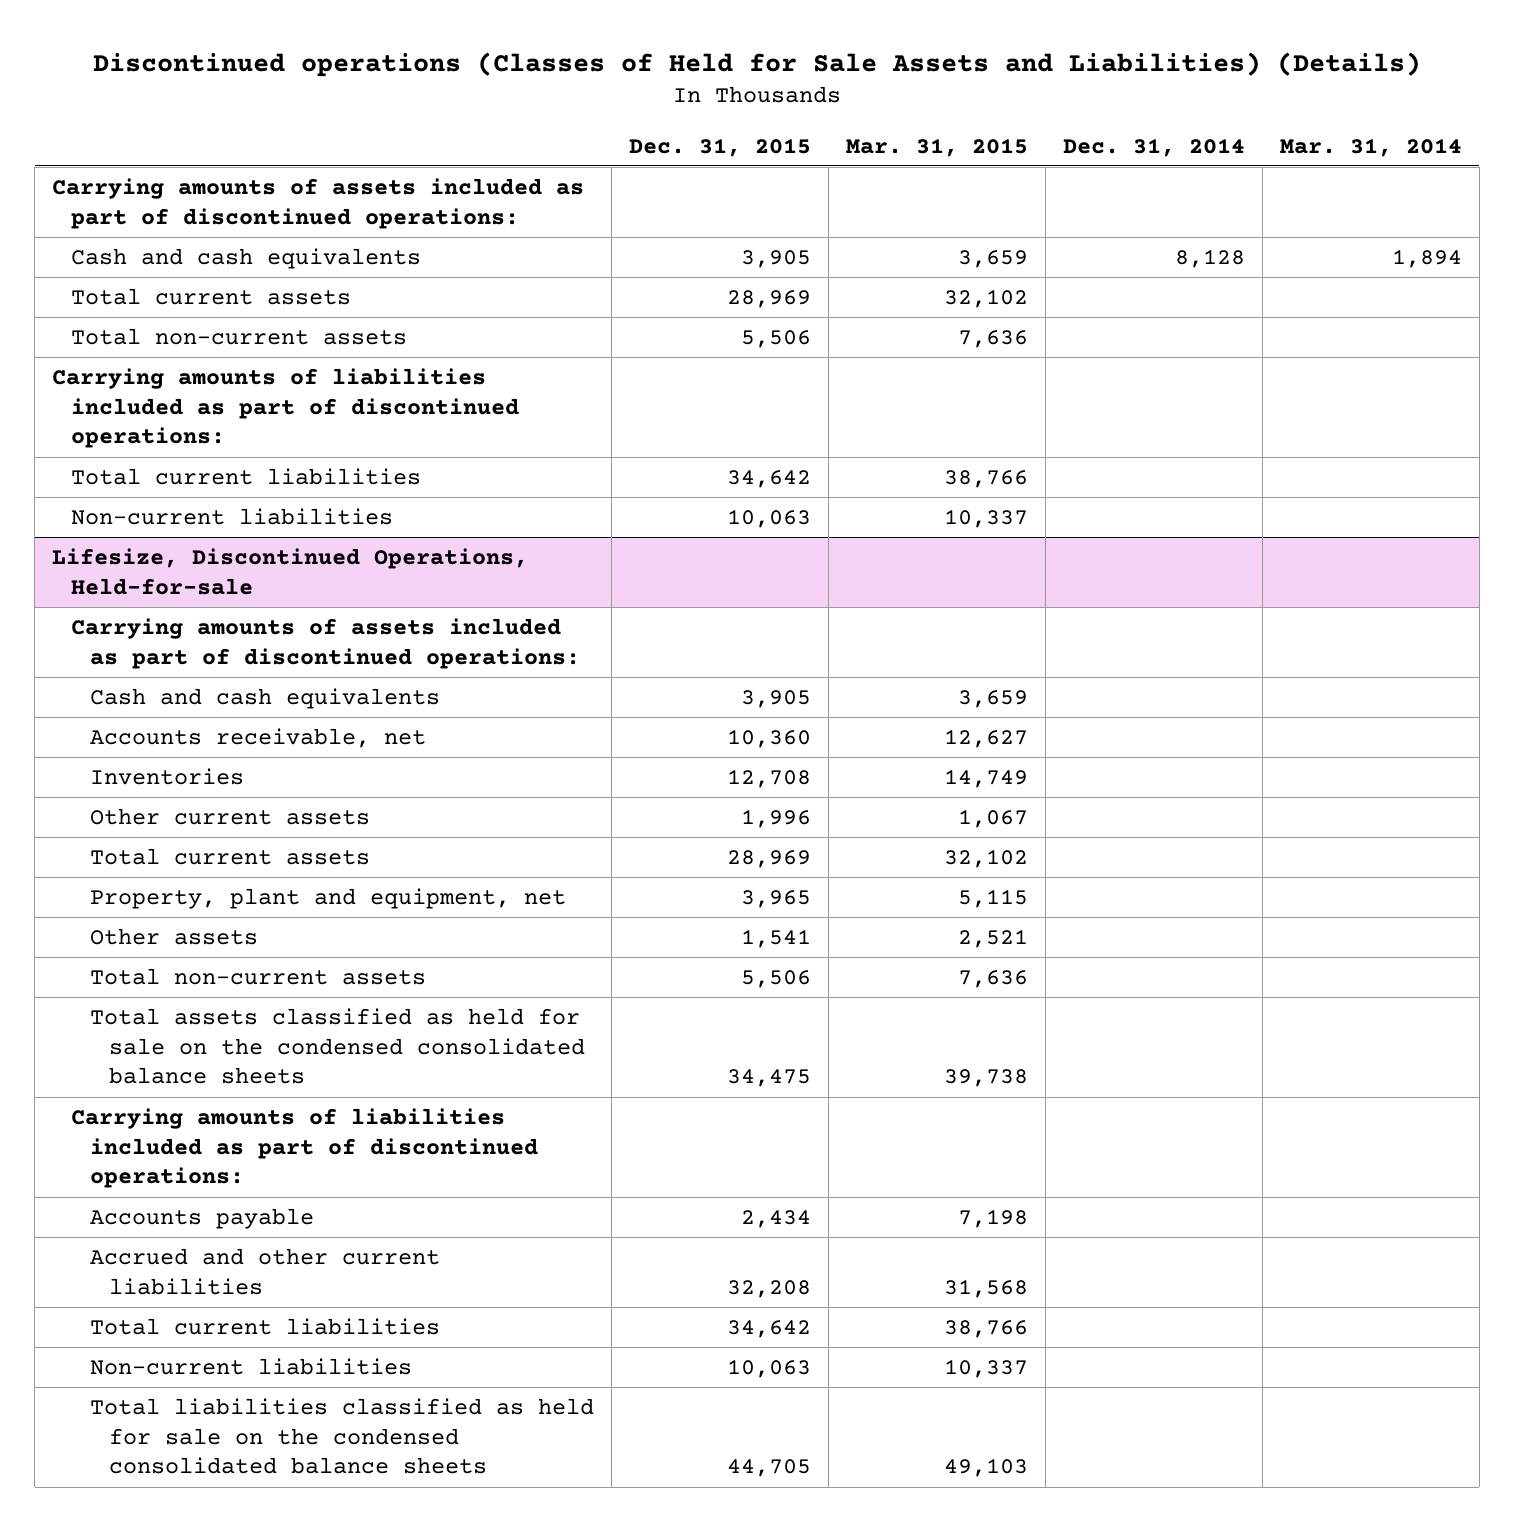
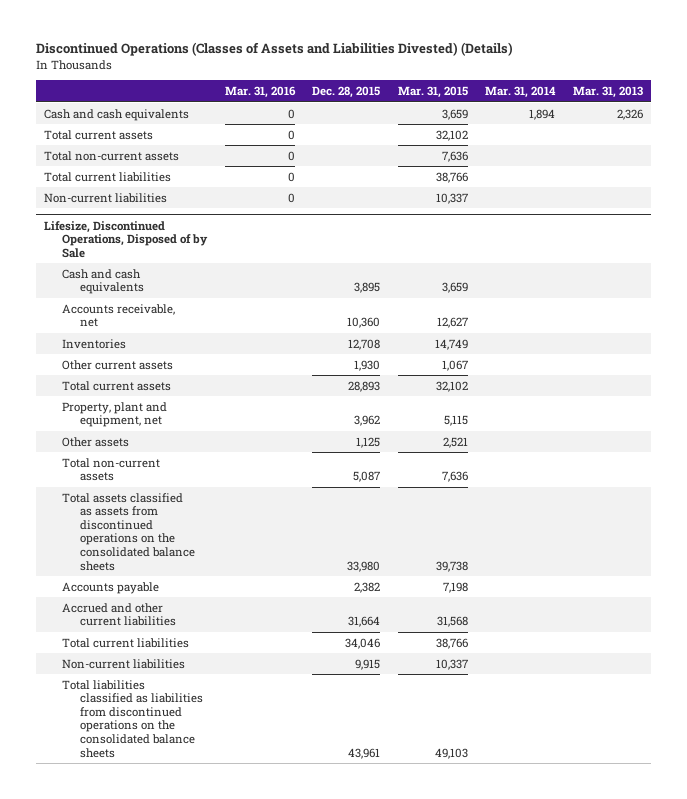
[93,52,1422,78] Discontinued operations (Classes of Held for Sale Assets and Liabilities) (Details) -> [35,42,513,57] Discontinued Operations (Classes of Assets and Liabilities Divested) (Details)
[629,137,812,157] Dec. 31, 2015 -> none
[1062,137,1245,157] Dec. 31, 2014 -> none
none -> [224,86,296,99] Mar. 31, 2016
none -> [312,86,381,99] Dec. 28, 2015
none -> [572,86,643,99] Mar. 31, 2013
[52,177,585,229] Carrying amounts of assets included as part of discontinued operations: -> none
[52,367,520,449] Carrying amounts of liabilities included as part of discontinued operations: -> none
[52,547,529,595] Lifesize, Discontinued Operations, Held-for-sale -> none
[71,617,581,669] Carrying amounts of assets included as part of discontinued operations: -> none
none -> [44,220,209,258] Lifesize, Discontinued Operations, Disposed of by Sale
[71,1107,539,1189] Carrying amounts of liabilities included as part of discontinued operations: -> none
[90,1007,586,1085] Total assets classified as held for sale on the condensed consolidated balance sheets -> [62,492,196,571] Total assets classified as assets from discontinued operations on the consolidated balance sheets
[90,1397,595,1475] Total liabilities classified as held for sale on the condensed consolidated balance sheets -> [62,679,204,758] Total liabilities classified as liabilities from discontinued operations on the consolidated balance sheets

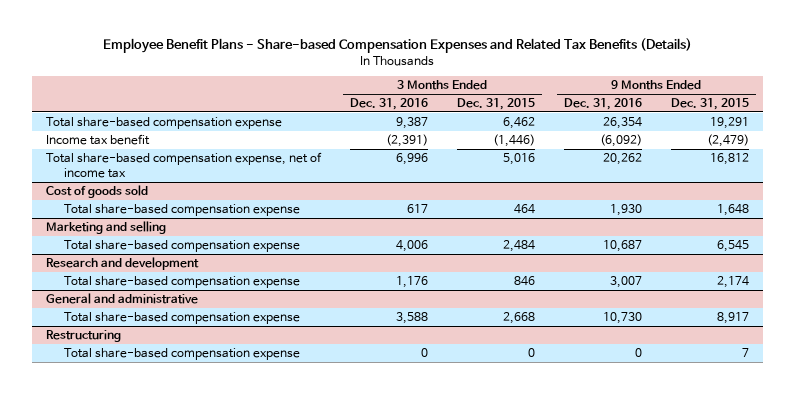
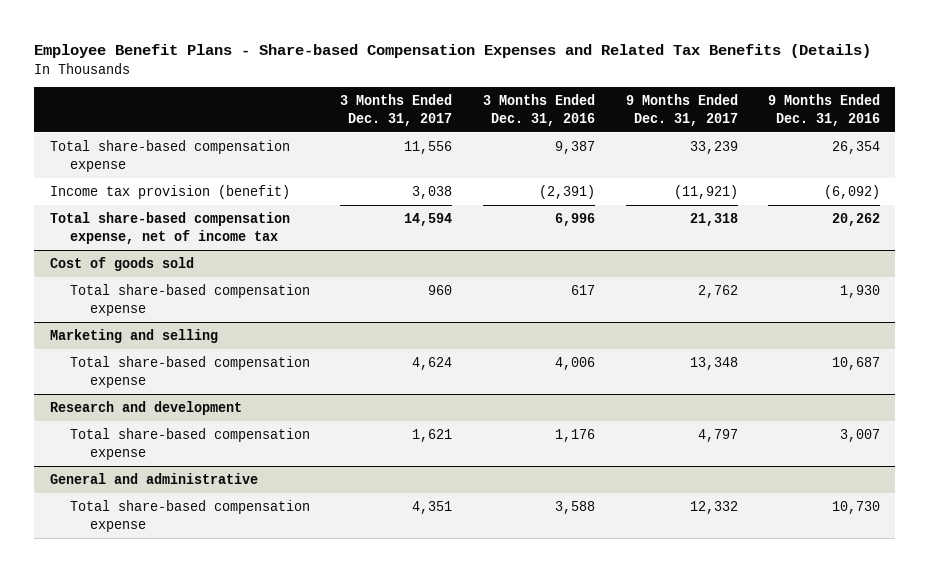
[456,98,535,111] Dec. 31, 2015 -> none
[670,98,749,111] Dec. 31, 2015 -> none
none -> [340,94,453,126] 3 Months Ended Dec. 31, 2017
none -> [625,94,738,126] 9 Months Ended Dec. 31, 2017
[46,134,151,146] Income tax benefit -> [49,185,290,200] Income tax provision (benefit)
[46,330,122,343] Restructuring -> none
[64,348,301,361] Total share-based compensation expense -> none

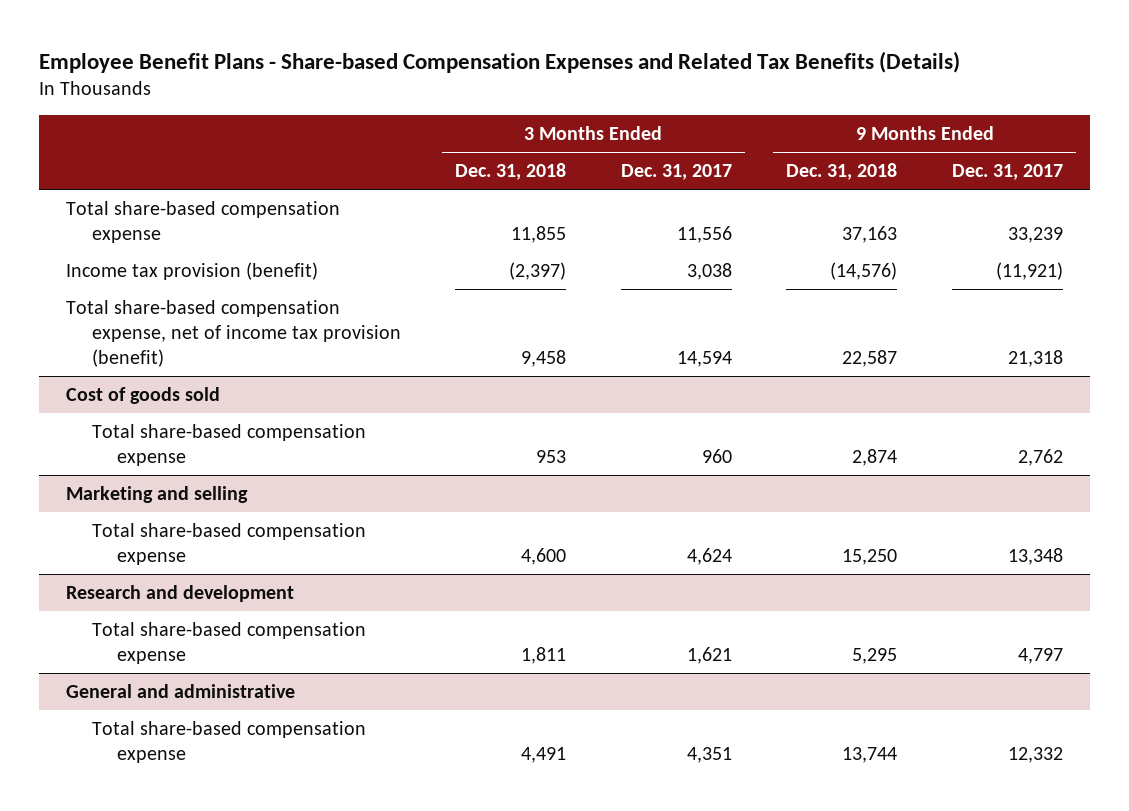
[482,94,595,126] 3 Months Ended Dec. 31, 2016 -> none
[768,94,881,126] 9 Months Ended Dec. 31, 2016 -> none
none -> [455,162,567,180] Dec. 31, 2018
none -> [786,162,898,180] Dec. 31, 2018
[49,212,290,244] Total share-based compensation expense, net of income tax -> [66,299,401,368] Total share-based compensation expense, net of income tax provision (benefit)

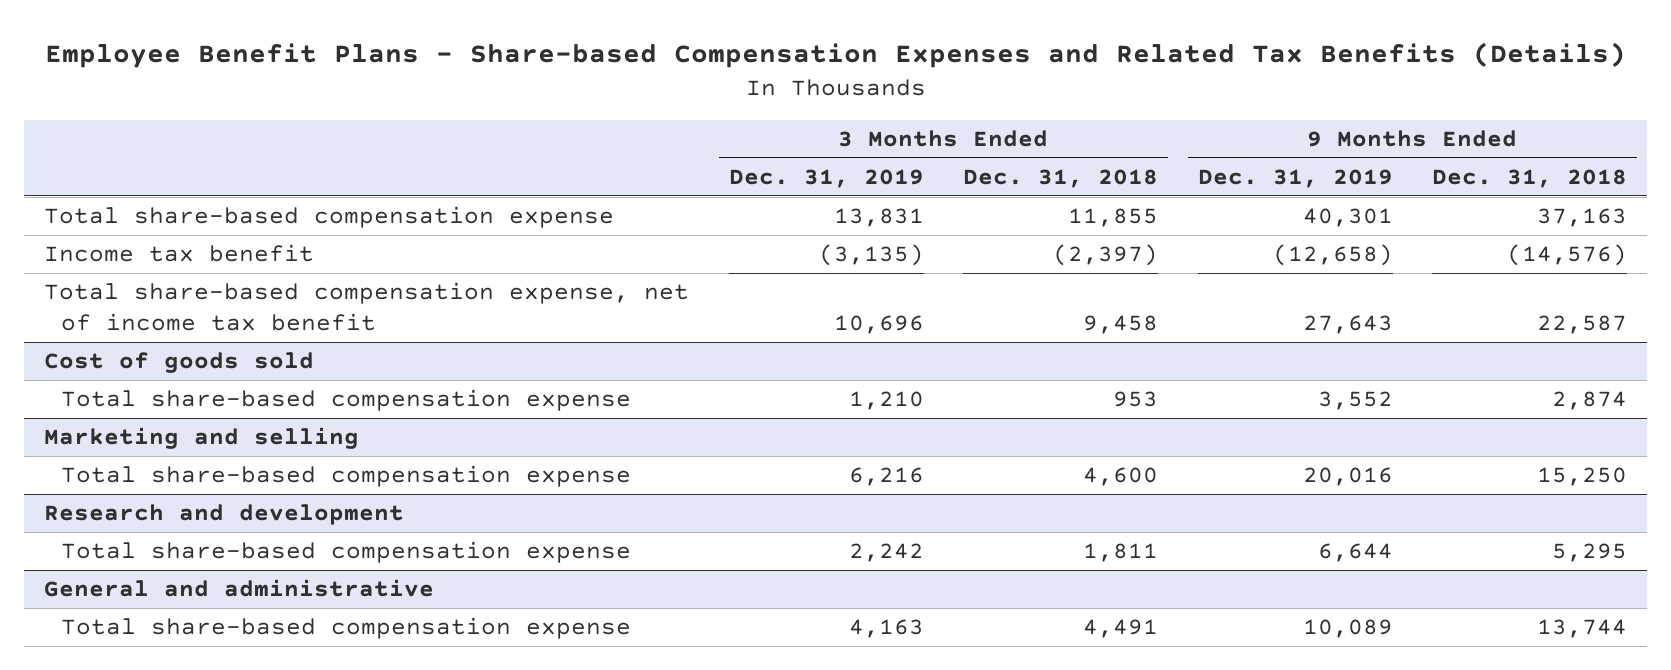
[620,163,732,180] Dec. 31, 2017 -> none
[951,163,1063,180] Dec. 31, 2017 -> none
none -> [728,169,924,189] Dec. 31, 2019
none -> [1197,169,1393,189] Dec. 31, 2019
[66,261,319,280] Income tax provision (benefit) -> [44,244,315,263] Income tax benefit
[66,299,401,368] Total share-based compensation expense, net of income tax provision (benefit) -> [44,282,690,332] Total share-based compensation expense, net of income tax benefit

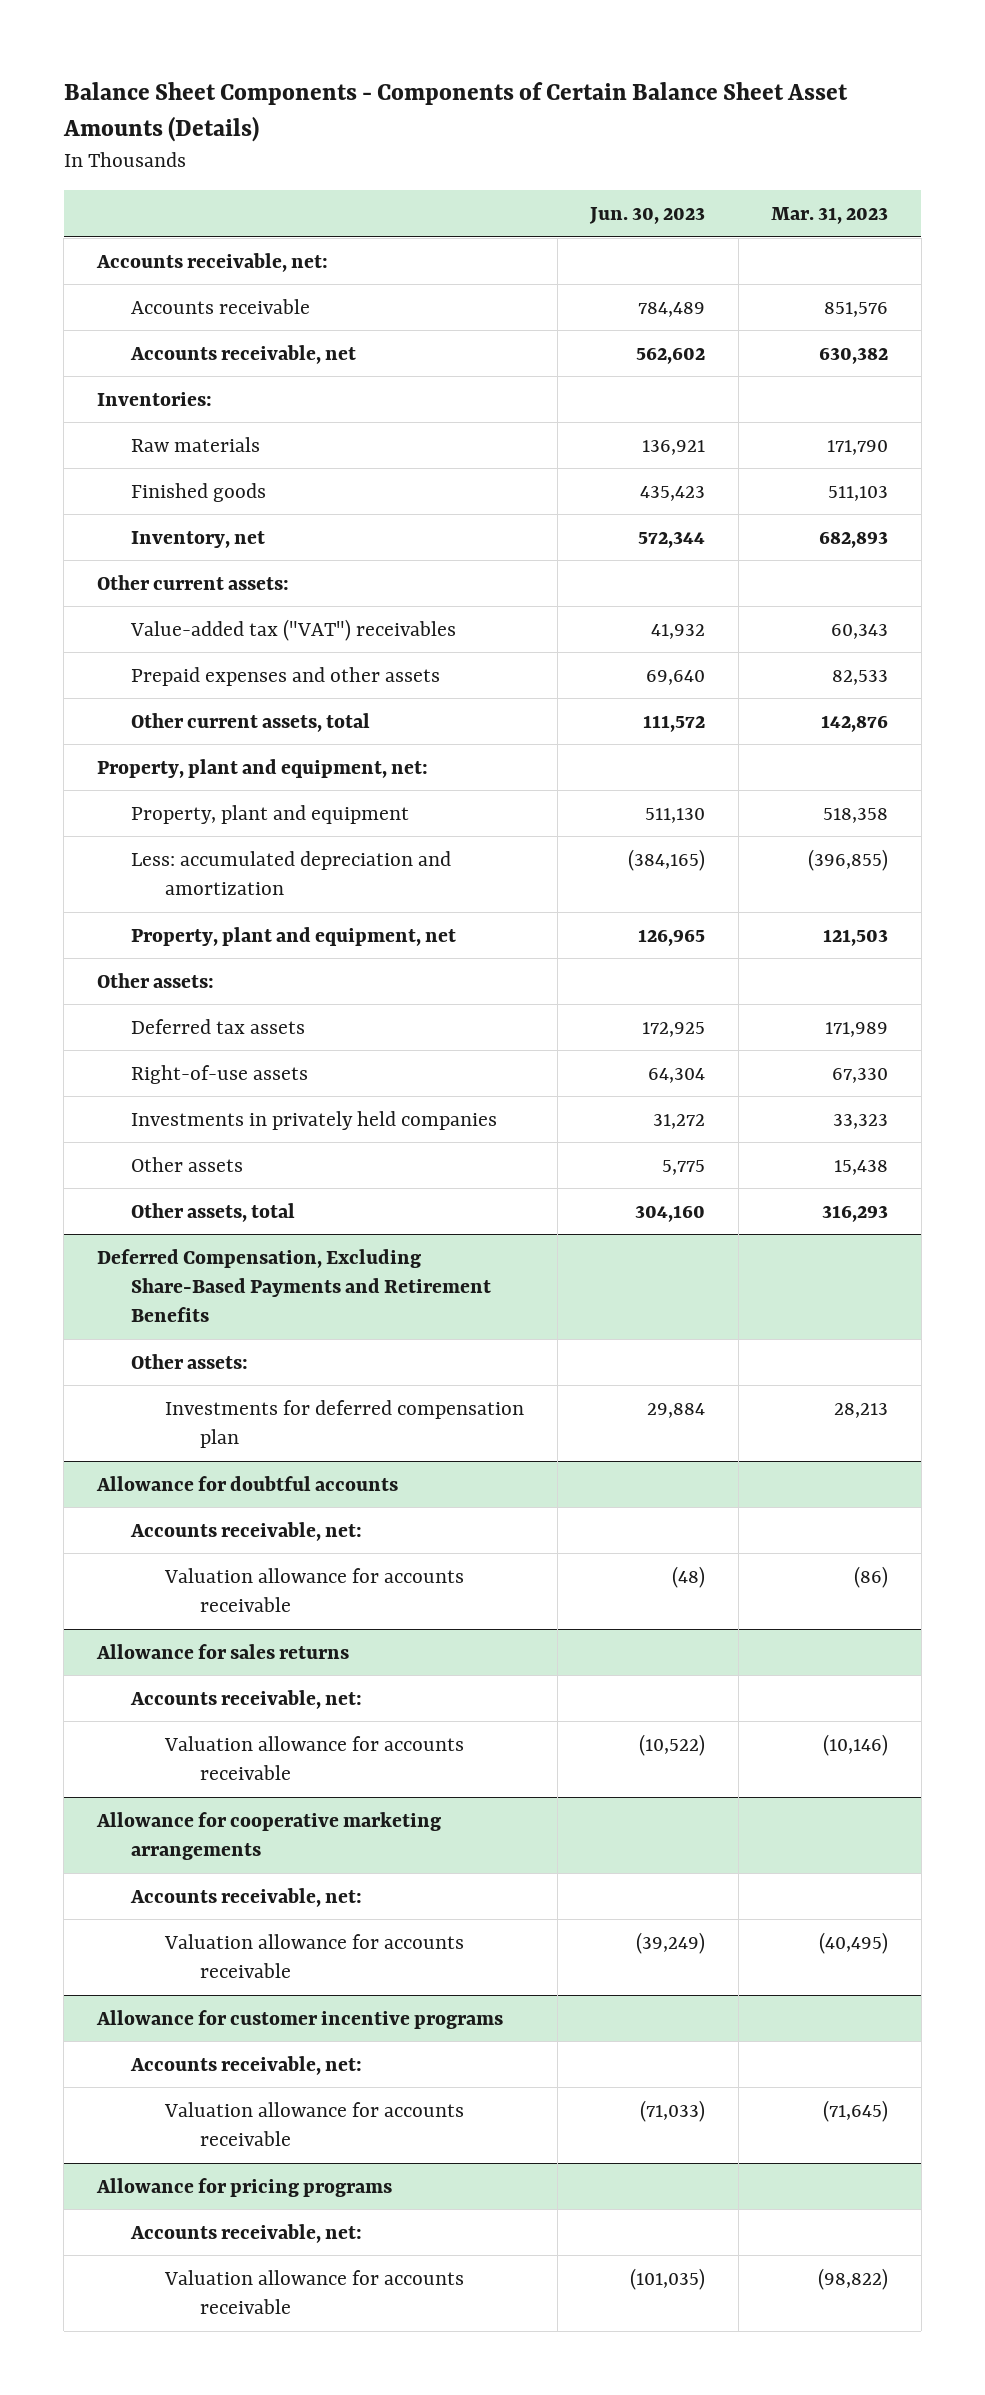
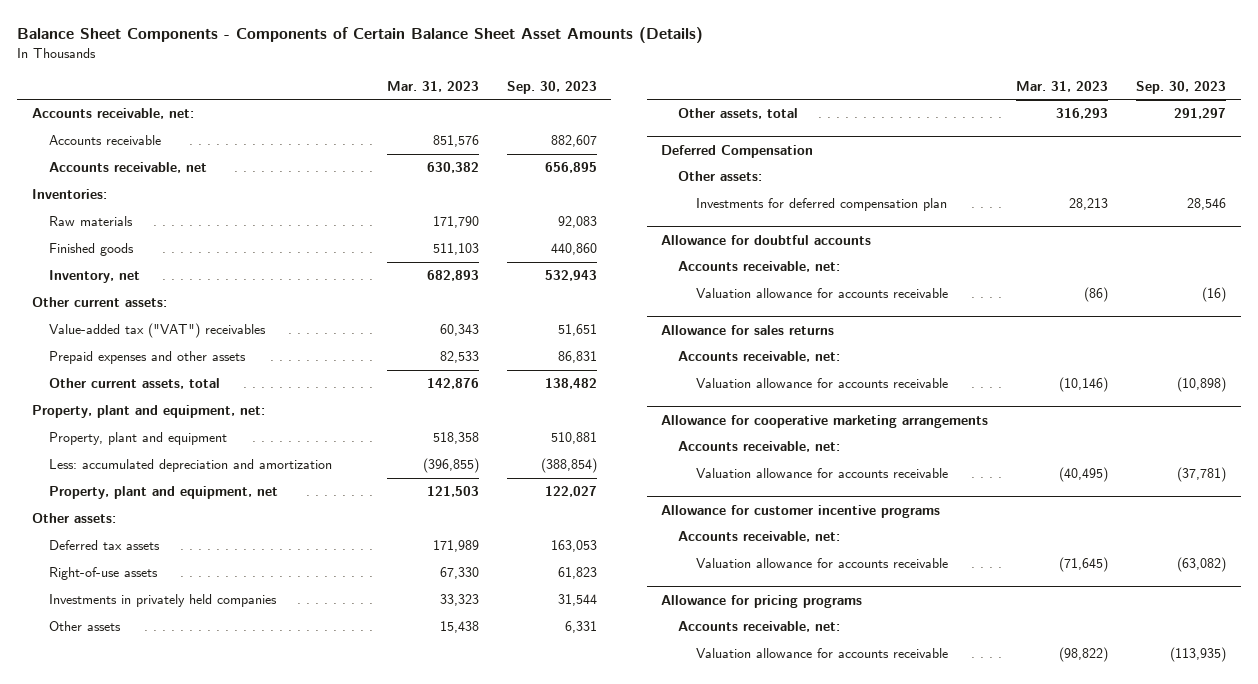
[589,207,706,225] Jun. 30, 2023 -> none
none -> [507,80,598,94] Sep. 30, 2023
[96,1248,492,1323] Deferred Compensation, Excluding Share-Based Payments and Retirement Benefits -> [660,144,813,158] Deferred Compensation

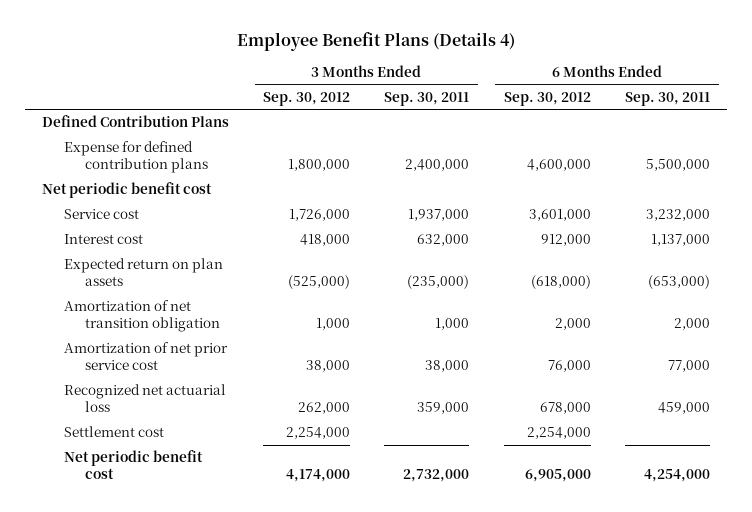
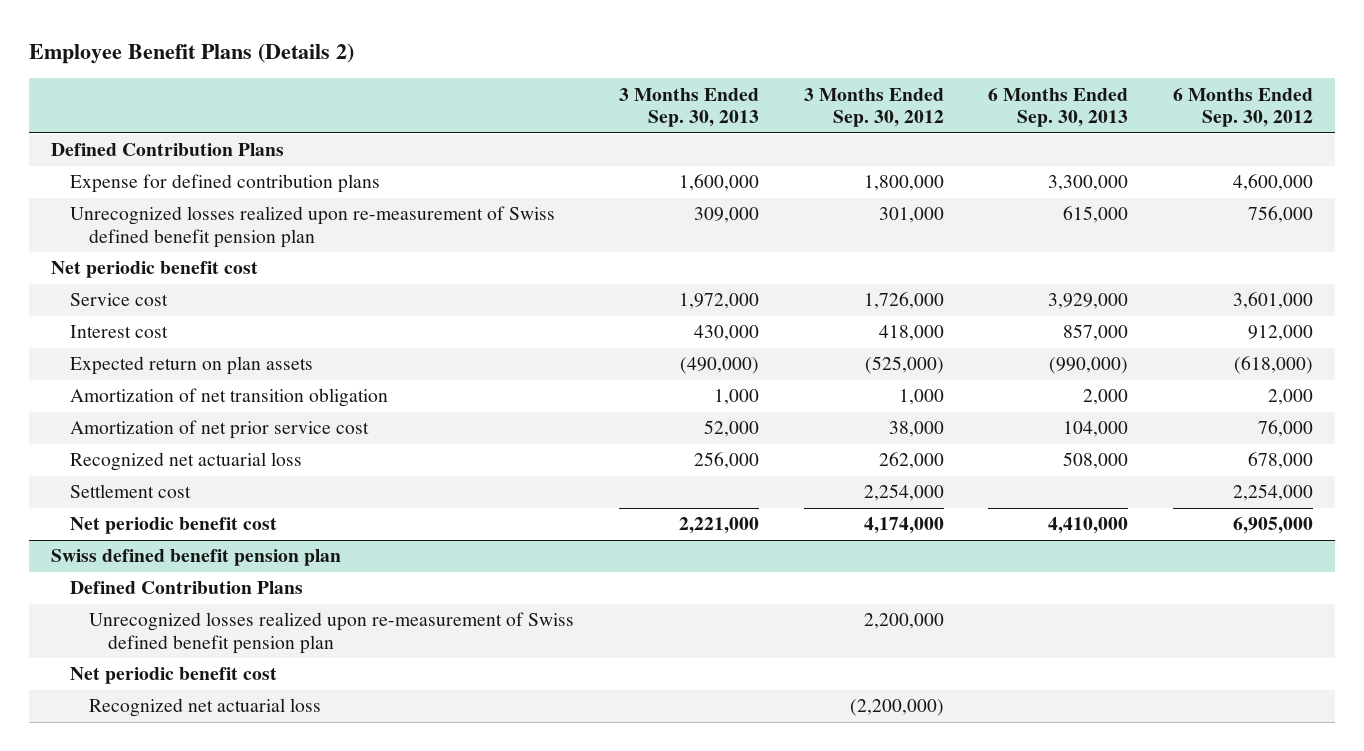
[236,32,515,52] Employee Benefit Plans (Details 4) -> [29,43,355,65] Employee Benefit Plans (Details 2)
[384,91,470,106] Sep. 30, 2011 -> none
[625,91,711,106] Sep. 30, 2011 -> none
none -> [618,87,759,128] 3 Months Ended Sep. 30, 2013
none -> [988,87,1129,128] 6 Months Ended Sep. 30, 2013
none -> [70,206,556,248] Unrecognized losses realized upon re-measurement of Swiss defined benefit pension plan
none -> [51,549,342,567] Swiss defined benefit pension plan
none -> [70,581,304,595] Defined Contribution Plans
none -> [89,612,575,654] Unrecognized losses realized upon re-measurement of Swiss defined benefit pension plan
none -> [70,667,278,685] Net periodic benefit cost
none -> [89,698,322,718] Recognized net actuarial loss

